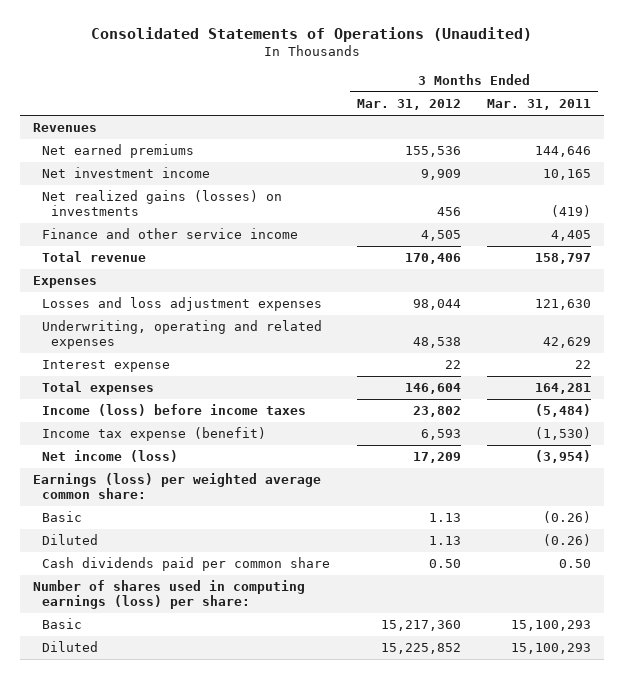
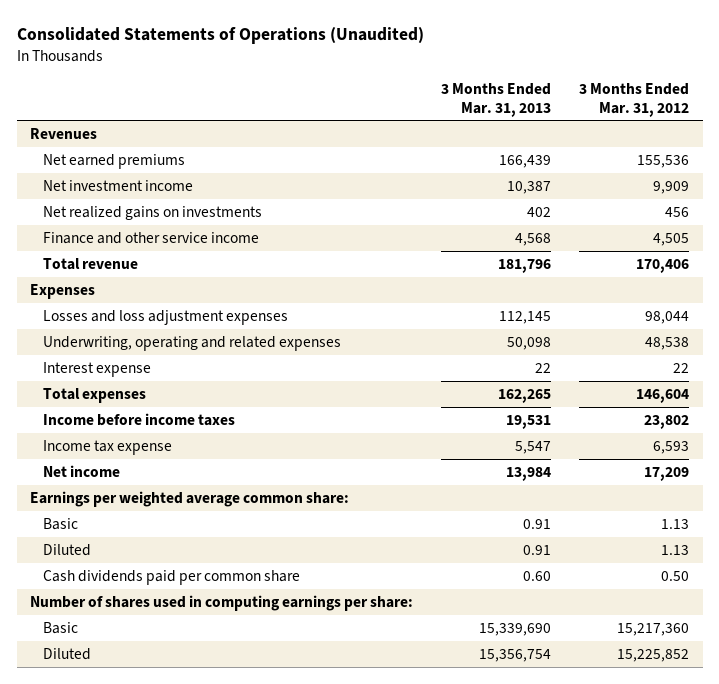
[487,99,592,111] Mar. 31, 2011 -> none
none -> [441,82,552,117] 3 Months Ended Mar. 31, 2013
[42,190,283,216] Net realized gains (losses) on investments -> [42,205,262,220] Net realized gains on investments
[42,404,307,417] Income (loss) before income taxes -> [42,412,235,426] Income before income taxes
[42,427,267,442] Income tax expense (benefit) -> [42,439,172,455] Income tax expense
[42,450,179,463] Net income (loss) -> [42,464,120,477] Net income
[33,473,322,499] Earnings (loss) per weighted average common share: -> [30,490,350,507] Earnings per weighted average common share:
[33,580,306,609] Number of shares used in computing earnings (loss) per share: -> [30,594,414,611] Number of shares used in computing earnings per share:

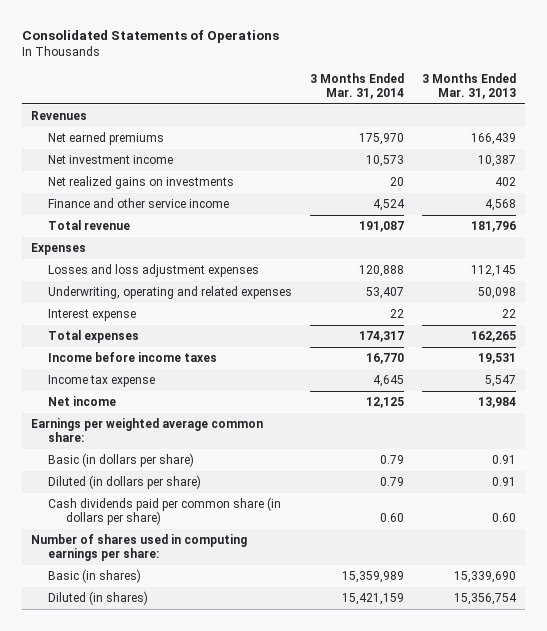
[16,27,424,45] Consolidated Statements of Operations (Unaudited) -> [21,30,279,44] Consolidated Statements of Operations
[578,82,689,117] 3 Months Ended Mar. 31, 2012 -> none
none -> [310,72,405,100] 3 Months Ended Mar. 31, 2014
[42,517,78,530] Basic -> [48,452,195,467] Basic (in dollars per share)
[42,543,91,556] Diluted -> [48,474,202,489] Diluted (in dollars per share)
[42,569,300,585] Cash dividends paid per common share -> [48,496,282,526] Cash dividends paid per common share (in dollars per share)
[42,621,78,634] Basic -> [48,568,142,583] Basic (in shares)
[42,647,91,660] Diluted -> [48,590,149,605] Diluted (in shares)

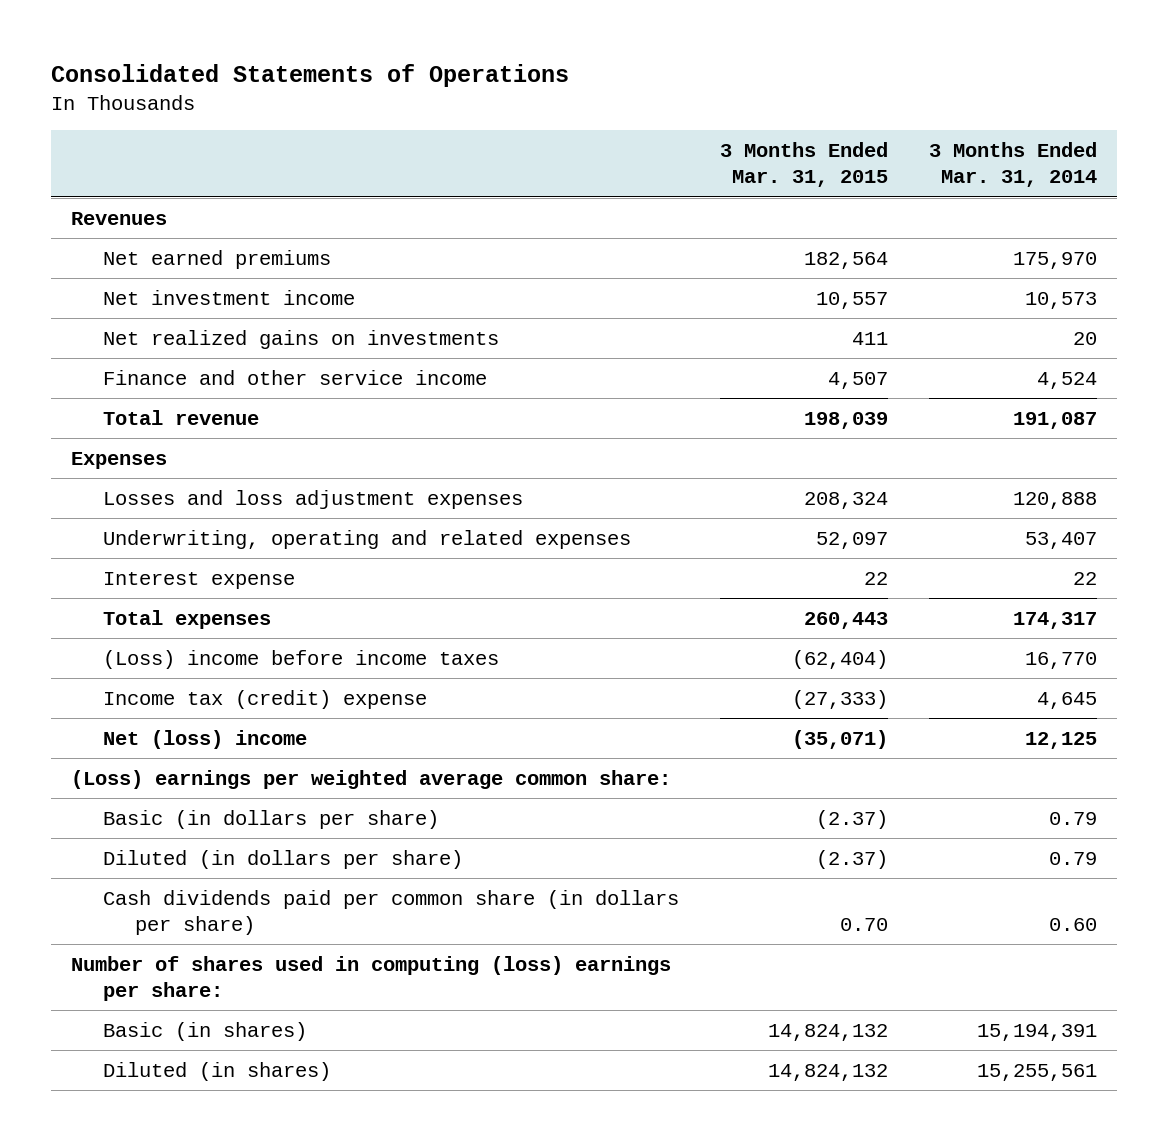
[422,72,517,100] 3 Months Ended Mar. 31, 2013 -> none
none -> [719,142,888,188] 3 Months Ended Mar. 31, 2015
[48,351,218,362] Income before income taxes -> [102,649,499,669] (Loss) income before income taxes
[48,374,156,387] Income tax expense -> [102,689,427,709] Income tax (credit) expense
[48,395,117,406] Net income -> [102,729,307,749] Net (loss) income
[30,417,263,443] Earnings per weighted average common share: -> [71,769,672,789] (Loss) earnings per weighted average common share:
[30,533,247,562] Number of shares used in computing earnings per share: -> [71,955,672,1001] Number of shares used in computing (loss) earnings per share:
[342,570,405,583] 15,359,989 -> [976,1023,1097,1041] 15,194,391
[342,592,405,605] 15,421,159 -> [976,1063,1097,1081] 15,255,561

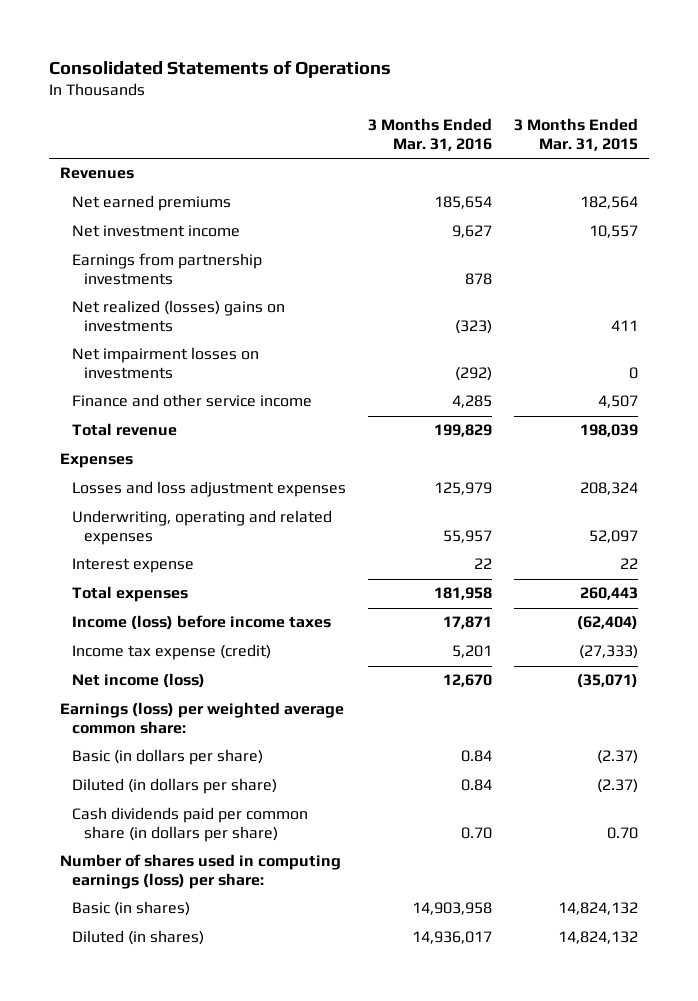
[928,142,1097,188] 3 Months Ended Mar. 31, 2014 -> none
none -> [367,118,492,152] 3 Months Ended Mar. 31, 2016
none -> [71,253,262,286] Earnings from partnership investments
[102,329,499,349] Net realized gains on investments -> [71,300,285,333] Net realized (losses) gains on investments
none -> [71,347,259,380] Net impairment losses on investments
[102,649,499,669] (Loss) income before income taxes -> [71,615,331,631] Income (loss) before income taxes
[102,689,427,709] Income tax (credit) expense -> [71,644,271,661] Income tax expense (credit)
[102,729,307,749] Net (loss) income -> [71,673,205,689] Net income (loss)
[71,769,672,789] (Loss) earnings per weighted average common share: -> [59,702,344,735] Earnings (loss) per weighted average common share:
[71,955,672,1001] Number of shares used in computing (loss) earnings per share: -> [59,854,341,890] Number of shares used in computing earnings (loss) per share:

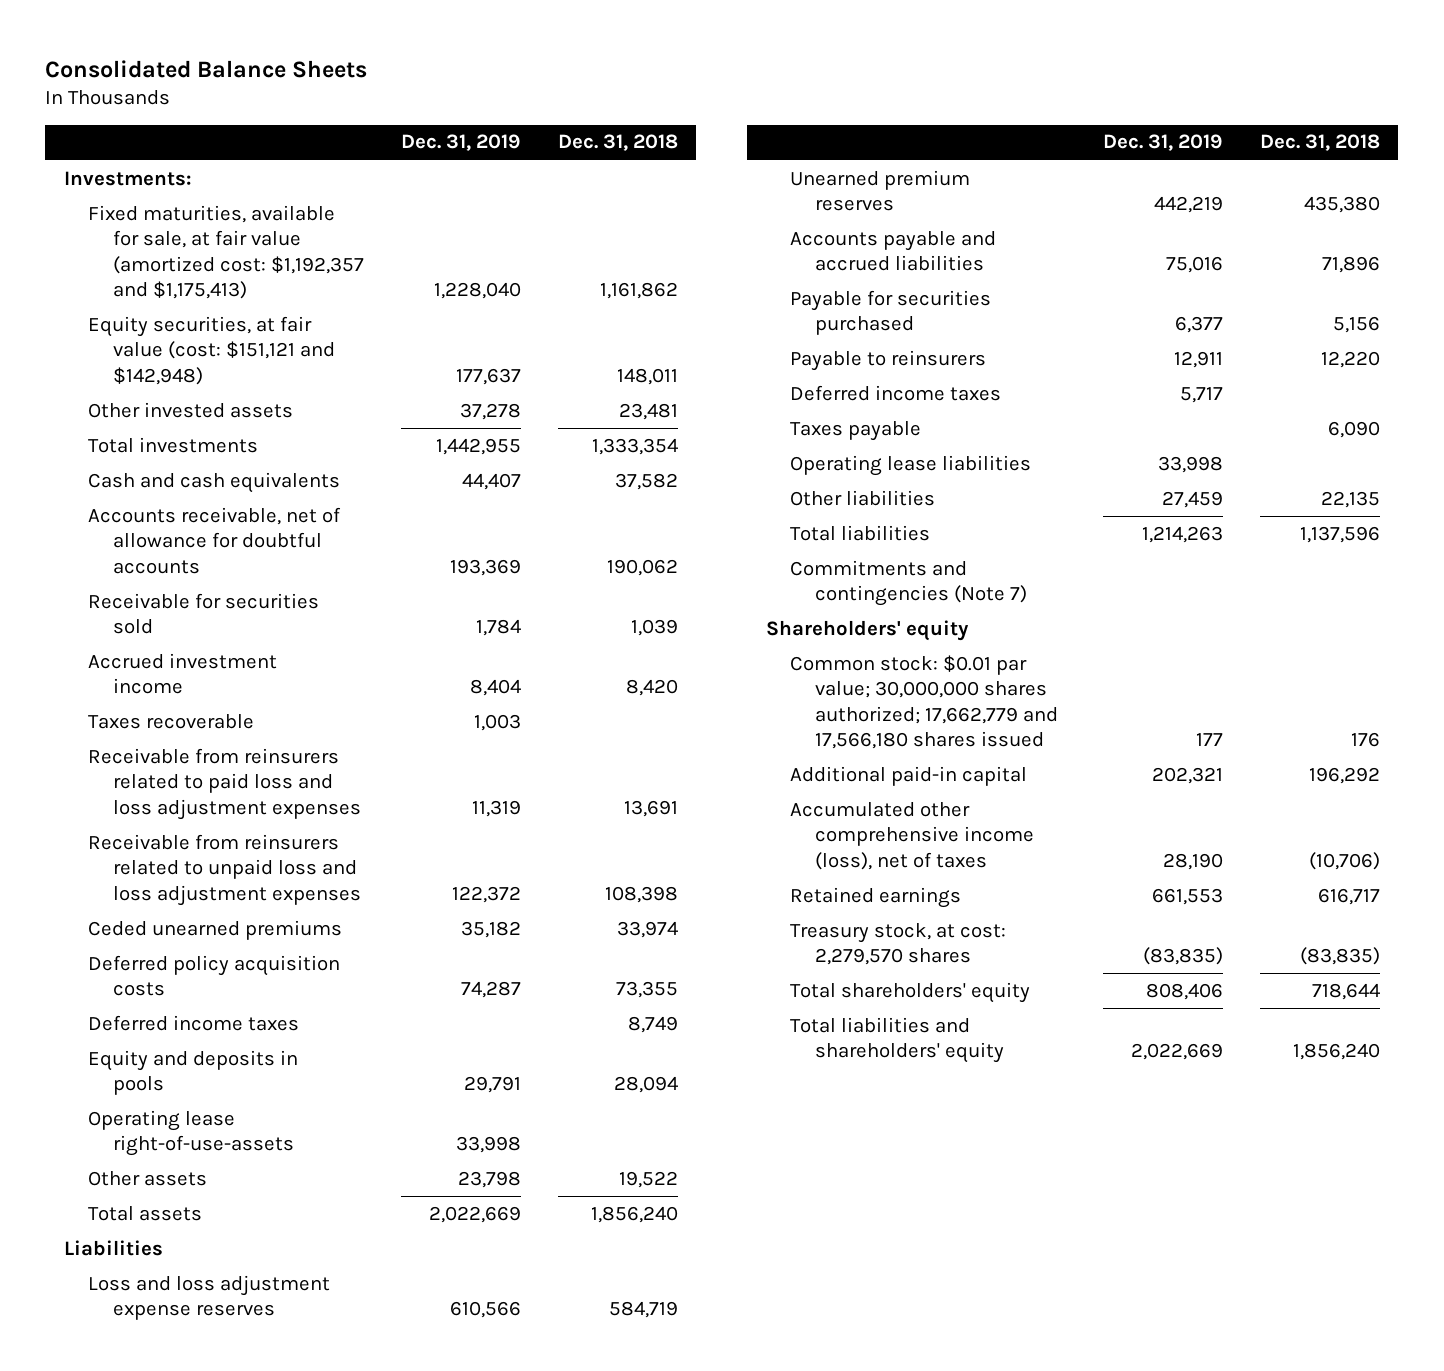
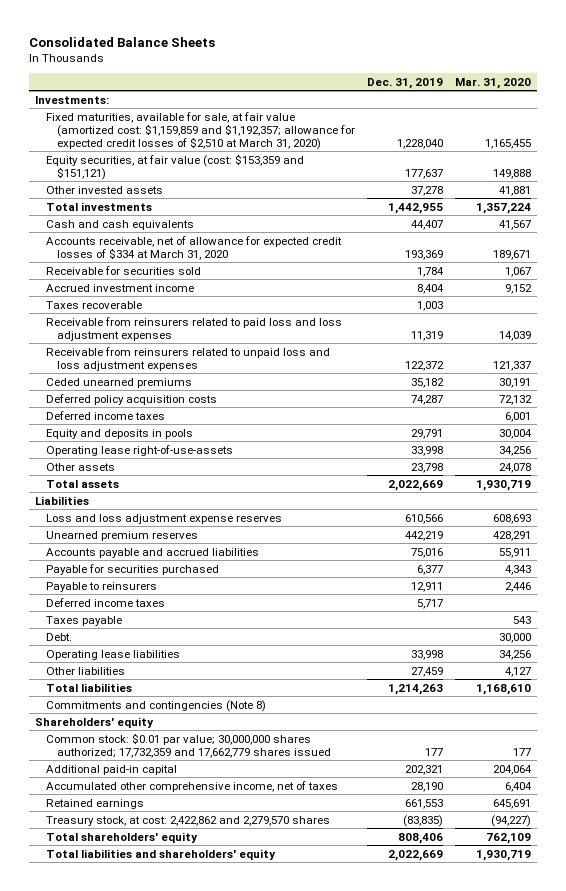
[557,134,678,152] Dec. 31, 2018 -> none
none -> [455,77,532,89] Mar. 31, 2020
[88,204,365,300] Fixed maturities, available for sale, at fair value (amortized cost: $1,192,357 and $1,175,413) -> [46,111,356,150] Fixed maturities, available for sale, at fair value (amortized cost: $1,159,859 and $1,192,357; allowance for expected credit losses of $2,510 at March 31, 2020)
[88,315,336,385] Equity securities, at fair value (cost: $151,121 and $142,948) -> [46,153,305,180] Equity securities, at fair value (cost: $153,359 and $151,121)
[88,506,342,574] Accounts receivable, net of allowance for doubtful accounts -> [46,235,343,260] Accounts receivable, net of allowance for expected credit losses of $334 at March 31, 2020
none -> [46,632,73,641] Debt.
[790,559,1028,607] Commitments and contingencies (Note 7) -> [46,699,267,712] Commitments and contingencies (Note 8)
[790,654,1059,750] Common stock: $0.01 par value; 30,000,000 shares authorized; 17,662,779 and 17,566,180 shares issued -> [46,732,332,758] Common stock: $0.01 par value; 30,000,000 shares authorized; 17,732,359 and 17,662,779 shares issued
[790,801,1035,870] Accumulated other comprehensive income (loss), net of taxes -> [46,780,339,792] Accumulated other comprehensive income, net of taxes
[790,922,1007,966] Treasury stock, at cost: 2,279,570 shares -> [46,815,331,826] Treasury stock, at cost: 2,422,862 and 2,279,570 shares

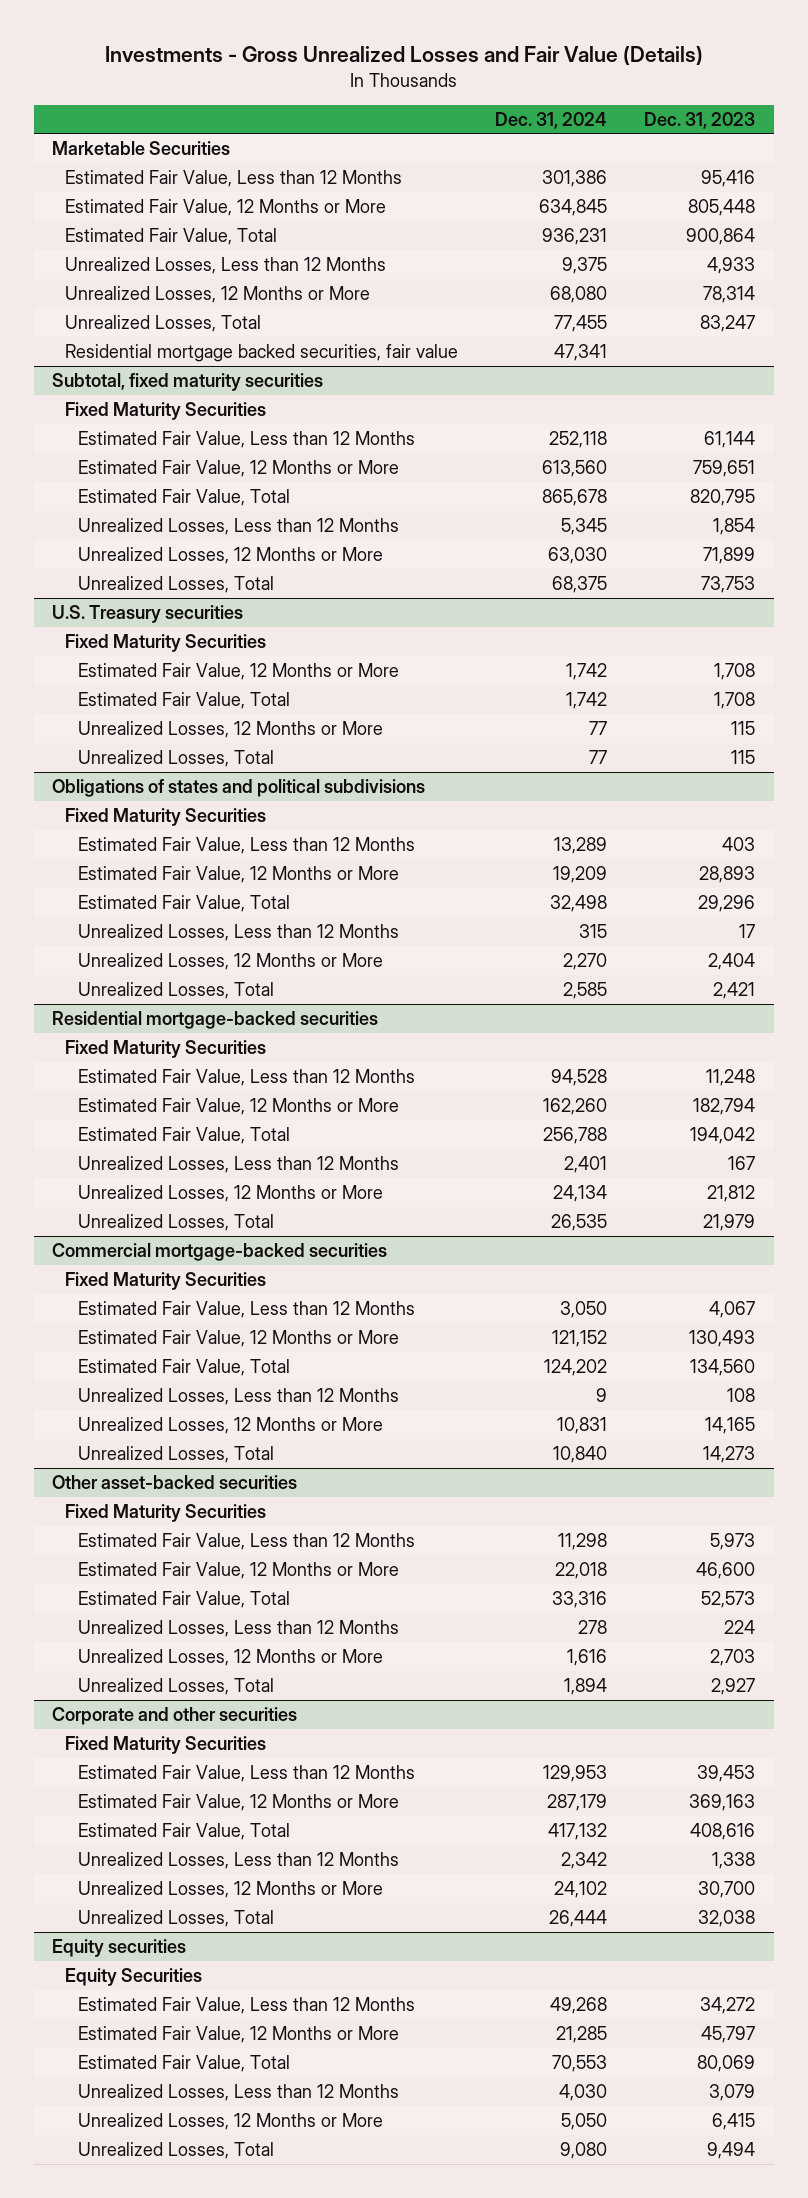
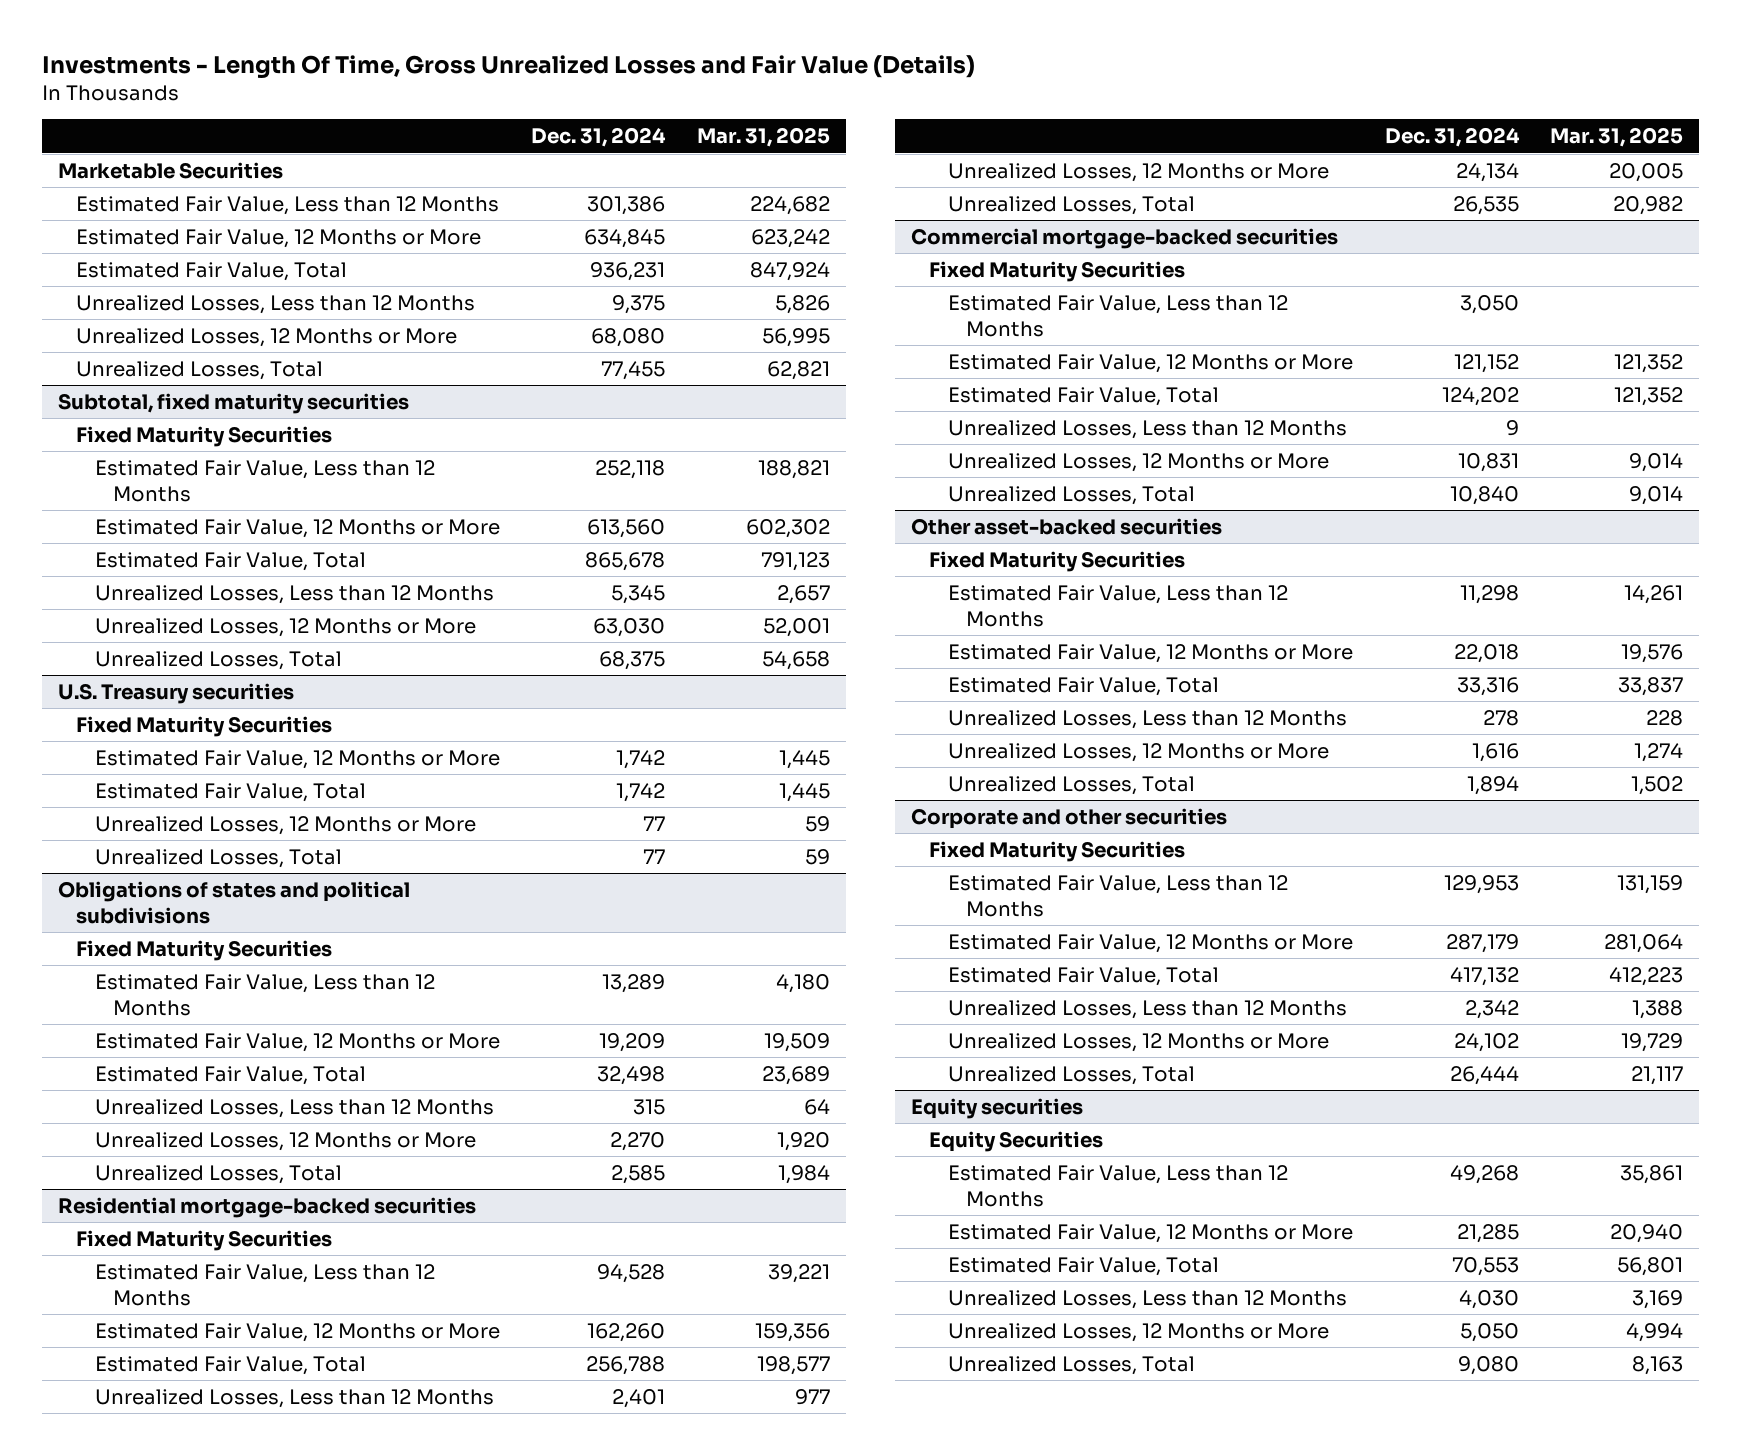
[104,45,703,66] Investments - Gross Unrealized Losses and Fair Value (Details) -> [42,54,976,79] Investments - Length Of Time, Gross Unrealized Losses and Fair Value (Details)
[644,111,756,129] Dec. 31, 2023 -> none
none -> [696,127,830,148] Mar. 31, 2025
[65,343,459,362] Residential mortgage backed securities, fair value -> none

